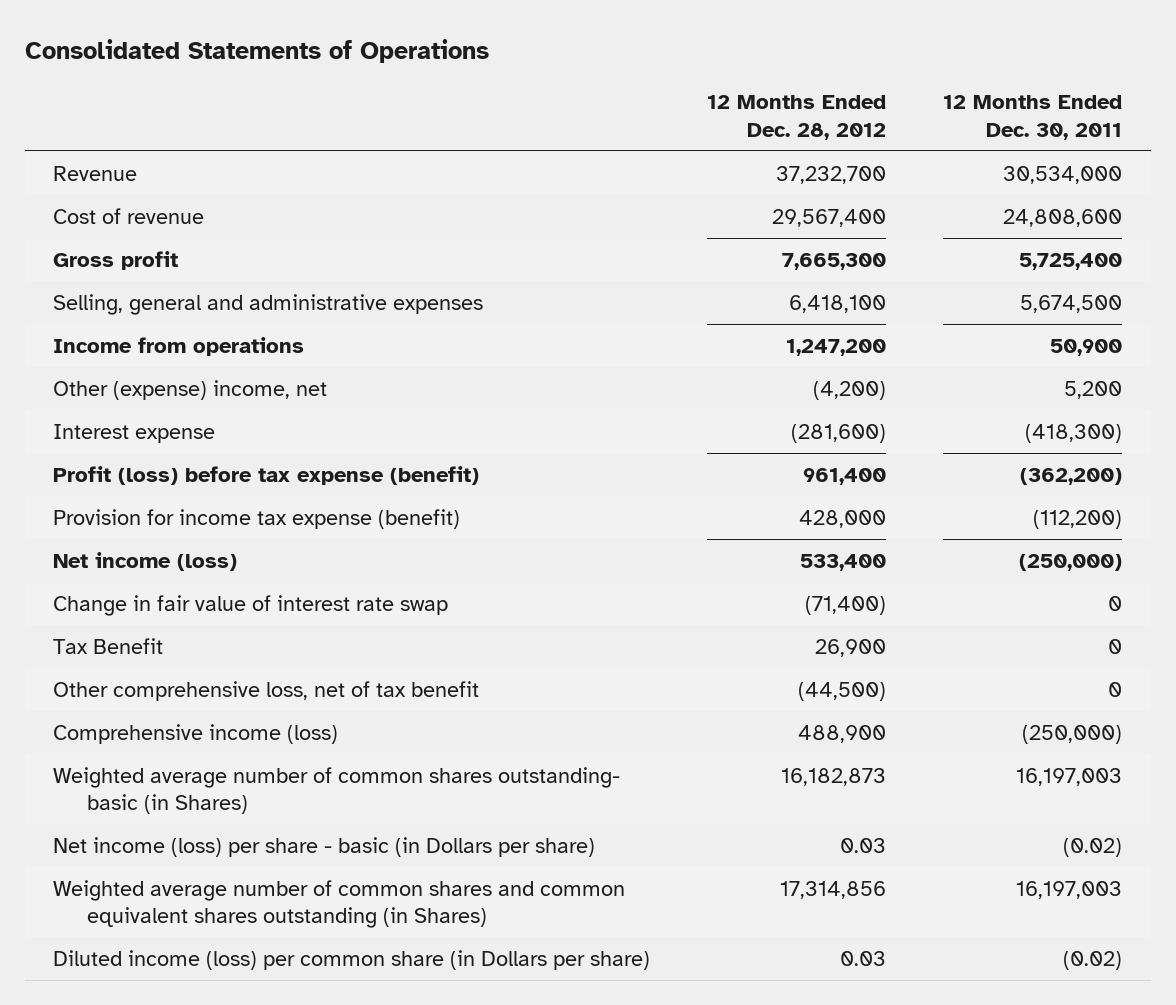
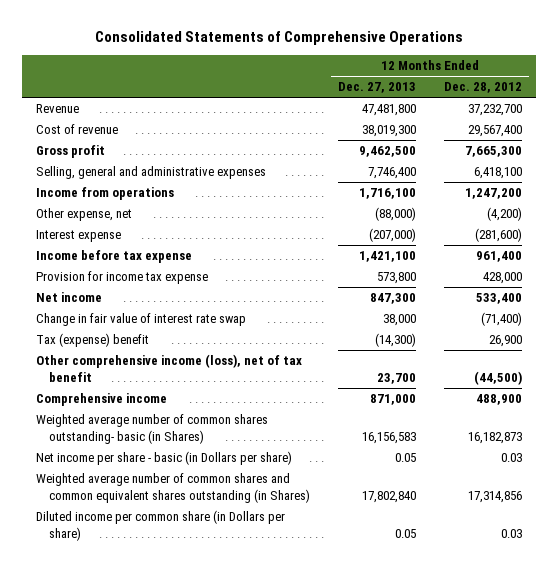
[24,38,489,63] Consolidated Statements of Operations -> [94,31,463,46] Consolidated Statements of Comprehensive Operations
[943,95,1123,140] 12 Months Ended Dec. 30, 2011 -> none
none -> [337,82,416,94] Dec. 27, 2013
[53,379,328,400] Other (expense) income, net -> [35,208,132,222] Other expense, net
[53,465,480,485] Profit (loss) before tax expense (benefit) -> [35,250,192,264] Income before tax expense
[53,508,461,529] Provision for income tax expense (benefit) -> [35,271,208,285] Provision for income tax expense
[53,551,238,571] Net income (loss) -> [35,292,102,303] Net income
[53,637,164,654] Tax Benefit -> [35,333,149,348] Tax (expense) benefit
[53,680,480,701] Other comprehensive loss, net of tax benefit -> [35,354,302,382] Other comprehensive income (loss), net of tax benefit
[53,723,339,744] Comprehensive income (loss) -> [35,393,167,407] Comprehensive income
[53,836,596,857] Net income (loss) per share - basic (in Dollars per share) -> [35,451,292,466] Net income per share - basic (in Dollars per share)
[53,949,651,970] Diluted income (loss) per common share (in Dollars per share) -> [35,510,285,541] Diluted income per common share (in Dollars per share)

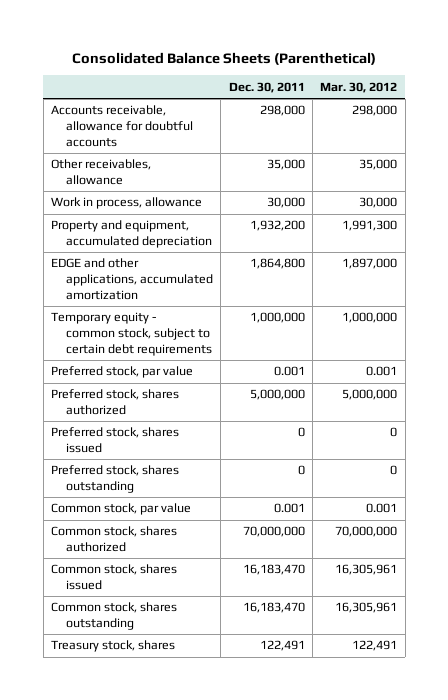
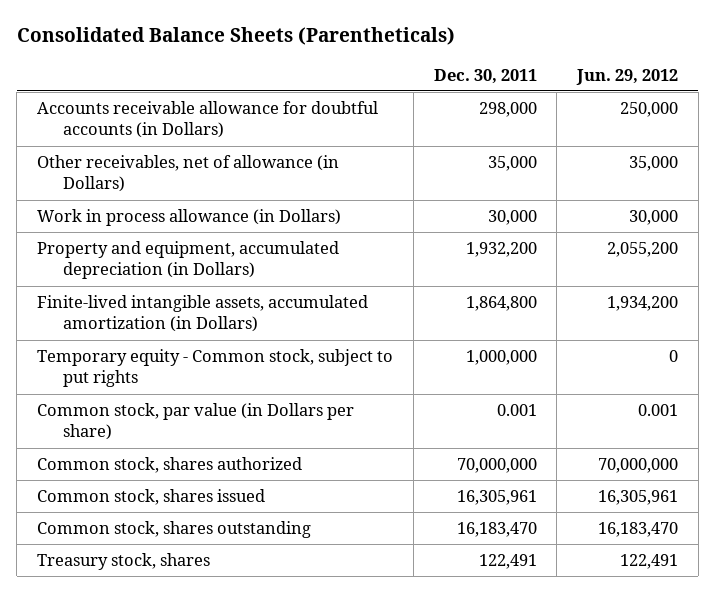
[72,51,377,65] Consolidated Balance Sheets (Parenthetical) -> [16,27,455,46] Consolidated Balance Sheets (Parentheticals)
[320,81,398,93] Mar. 30, 2012 -> none
none -> [576,68,679,85] Jun. 29, 2012
[50,159,151,186] Other receivables, allowance -> none
[50,366,193,379] Preferred stock, par value -> none
[50,389,179,416] Preferred stock, shares authorized -> none
[50,427,179,454] Preferred stock, shares issued -> none
[50,465,179,494] Preferred stock, shares outstanding -> none
[50,105,193,147] Accounts receivable, allowance for doubtful accounts -> [36,101,378,139] Accounts receivable allowance for doubtful accounts (in Dollars)
none -> [36,155,339,193] Other receivables, net of allowance (in Dollars)
[50,197,202,210] Work in process, allowance -> [36,209,341,227] Work in process allowance (in Dollars)
[50,220,212,249] Property and equipment, accumulated depreciation -> [36,241,339,280] Property and equipment, accumulated depreciation (in Dollars)
[50,258,213,300] EDGE and other applications, accumulated amortization -> [36,295,368,333] Finite-lived intangible assets, accumulated amortization (in Dollars)
[50,312,212,356] Temporary equity - common stock, subject to certain debt requirements -> [36,349,393,388] Temporary equity - Common stock, subject to put rights
[50,503,191,516] Common stock, par value -> [36,403,354,441] Common stock, par value (in Dollars per share)
[242,564,305,576] 16,183,470 -> [456,490,537,506] 16,305,961

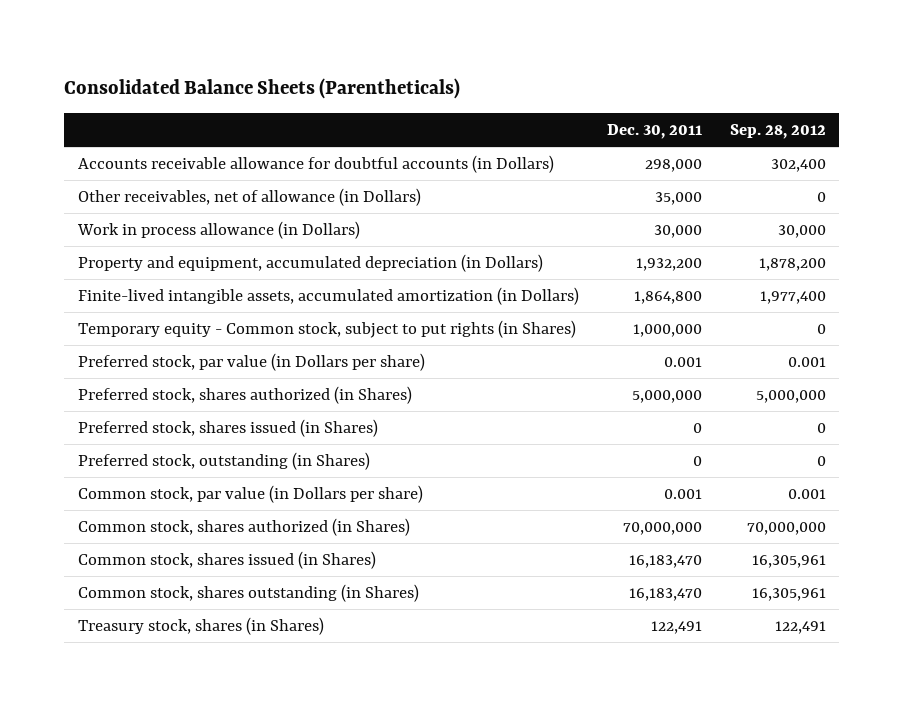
[576,68,679,85] Jun. 29, 2012 -> none
none -> [729,124,826,140] Sep. 28, 2012
[36,349,393,388] Temporary equity - Common stock, subject to put rights -> [78,320,577,339] Temporary equity - Common stock, subject to put rights (in Shares)
none -> [78,353,426,372] Preferred stock, par value (in Dollars per share)
none -> [78,386,413,405] Preferred stock, shares authorized (in Shares)
none -> [78,419,379,438] Preferred stock, shares issued (in Shares)
none -> [78,452,371,471] Preferred stock, outstanding (in Shares)
[36,457,302,474] Common stock, shares authorized -> [78,518,411,537] Common stock, shares authorized (in Shares)
[36,489,265,506] Common stock, shares issued -> [78,551,377,570] Common stock, shares issued (in Shares)
[456,490,537,506] 16,305,961 -> [628,555,702,569] 16,183,470
[36,521,311,539] Common stock, shares outstanding -> [78,584,420,603] Common stock, shares outstanding (in Shares)
[36,553,210,571] Treasury stock, shares -> [78,617,325,636] Treasury stock, shares (in Shares)

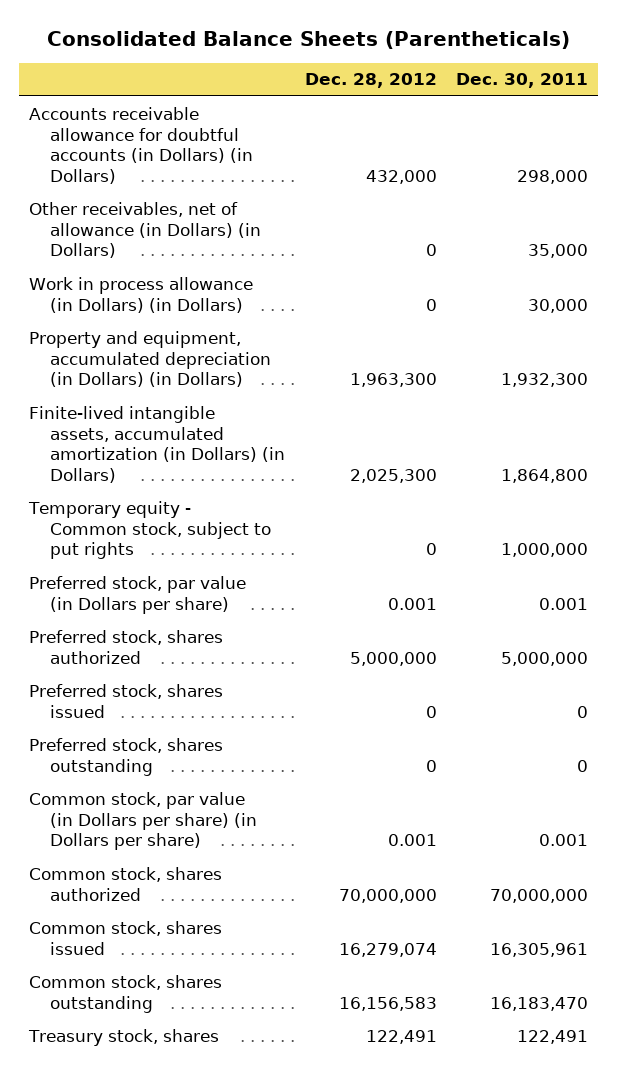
[729,124,826,140] Sep. 28, 2012 -> none
none -> [304,73,437,89] Dec. 28, 2012
[78,155,555,174] Accounts receivable allowance for doubtful accounts (in Dollars) -> [29,106,254,185] Accounts receivable allowance for doubtful accounts (in Dollars) (in Dollars)
[78,188,422,207] Other receivables, net of allowance (in Dollars) -> [29,201,262,259] Other receivables, net of allowance (in Dollars) (in Dollars)
[77,221,361,240] Work in process allowance (in Dollars) -> [29,276,254,313] Work in process allowance (in Dollars) (in Dollars)
[78,254,544,273] Property and equipment, accumulated depreciation (in Dollars) -> [29,330,272,388] Property and equipment, accumulated depreciation (in Dollars) (in Dollars)
[635,258,702,272] 1,932,200 -> [500,373,588,388] 1,932,300
[78,287,580,306] Finite-lived intangible assets, accumulated amortization (in Dollars) -> [29,405,286,484] Finite-lived intangible assets, accumulated amortization (in Dollars) (in Dollars)
[78,320,577,339] Temporary equity - Common stock, subject to put rights (in Shares) -> [28,500,272,560] Temporary equity - Common stock, subject to put rights
[78,386,413,405] Preferred stock, shares authorized (in Shares) -> [29,629,224,664] Preferred stock, shares authorized
[78,419,379,438] Preferred stock, shares issued (in Shares) -> [29,683,224,718] Preferred stock, shares issued
[78,452,371,471] Preferred stock, outstanding (in Shares) -> [29,737,224,776] Preferred stock, shares outstanding
[78,485,424,504] Common stock, par value (in Dollars per share) -> [29,791,258,851] Common stock, par value (in Dollars per share) (in Dollars per share)
[78,518,411,537] Common stock, shares authorized (in Shares) -> [29,866,223,901] Common stock, shares authorized
[78,551,377,570] Common stock, shares issued (in Shares) -> [29,920,223,955] Common stock, shares issued
[628,555,702,569] 16,183,470 -> [489,942,588,957] 16,305,961
[78,584,420,603] Common stock, shares outstanding (in Shares) -> [29,974,223,1013] Common stock, shares outstanding
[78,617,325,636] Treasury stock, shares (in Shares) -> [28,1028,220,1046] Treasury stock, shares

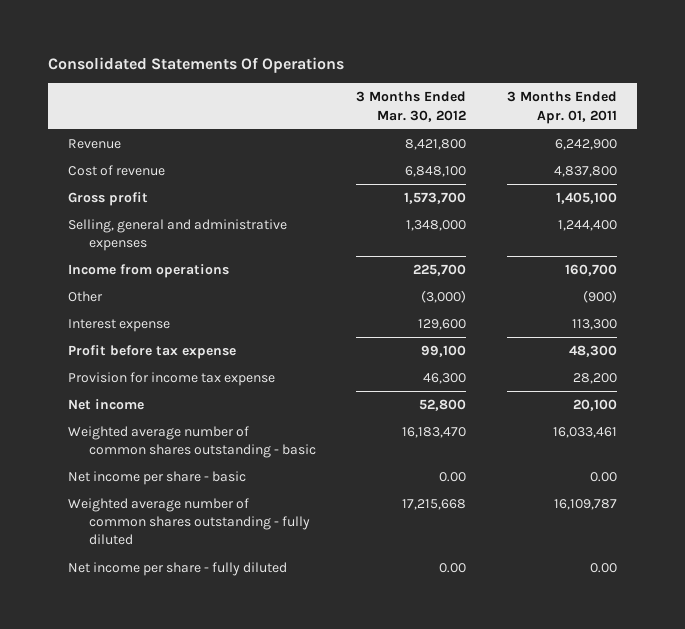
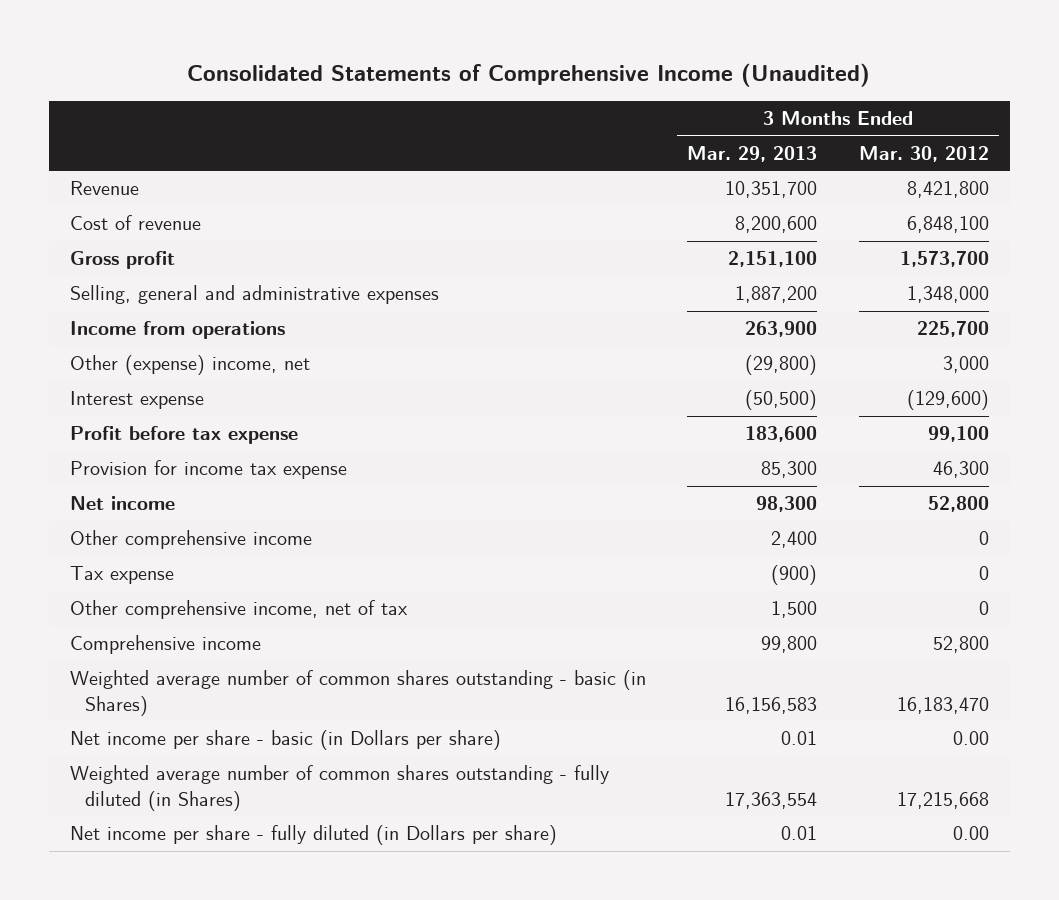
[47,57,344,74] Consolidated Statements Of Operations -> [187,62,871,87] Consolidated Statements of Comprehensive Income (Unaudited)
[506,91,617,124] 3 Months Ended Apr. 01, 2011 -> none
none -> [687,145,818,162] Mar. 29, 2013
[67,291,103,303] Other -> [69,355,310,376] Other (expense) income, net
[421,290,467,304] (3,000) -> [942,356,989,374] 3,000
[418,319,467,331] 129,600 -> [906,390,989,411] (129,600)
none -> [69,530,312,550] Other comprehensive income
none -> [69,566,174,585] Tax expense
none -> [69,600,408,620] Other comprehensive income, net of tax
none -> [69,635,261,655] Comprehensive income
[67,426,317,459] Weighted average number of common shares outstanding - basic -> [69,670,646,717] Weighted average number of common shares outstanding - basic (in Shares)
[67,471,246,486] Net income per share - basic -> [69,730,501,751] Net income per share - basic (in Dollars per share)
[67,498,311,546] Weighted average number of common shares outstanding - fully diluted -> [69,765,609,812] Weighted average number of common shares outstanding - fully diluted (in Shares)
[67,562,287,577] Net income per share - fully diluted -> [69,825,557,846] Net income per share - fully diluted (in Dollars per share)

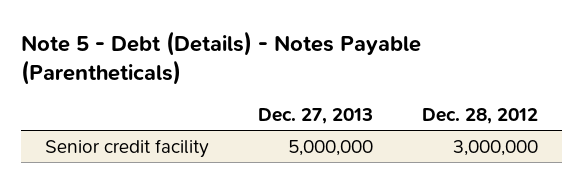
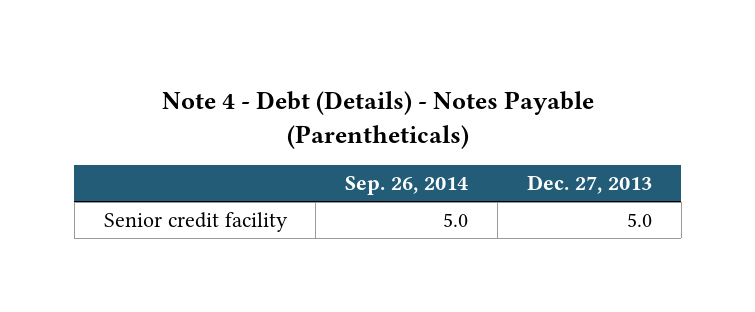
[20,30,421,86] Note 5 - Debt (Details) - Notes Payable (Parentheticals) -> [161,90,594,149] Note 4 - Debt (Details) - Notes Payable (Parentheticals)
[421,108,538,125] Dec. 28, 2012 -> none
none -> [345,176,469,196] Sep. 26, 2014
[288,139,374,156] 5,000,000 -> [626,213,652,228] 5.0

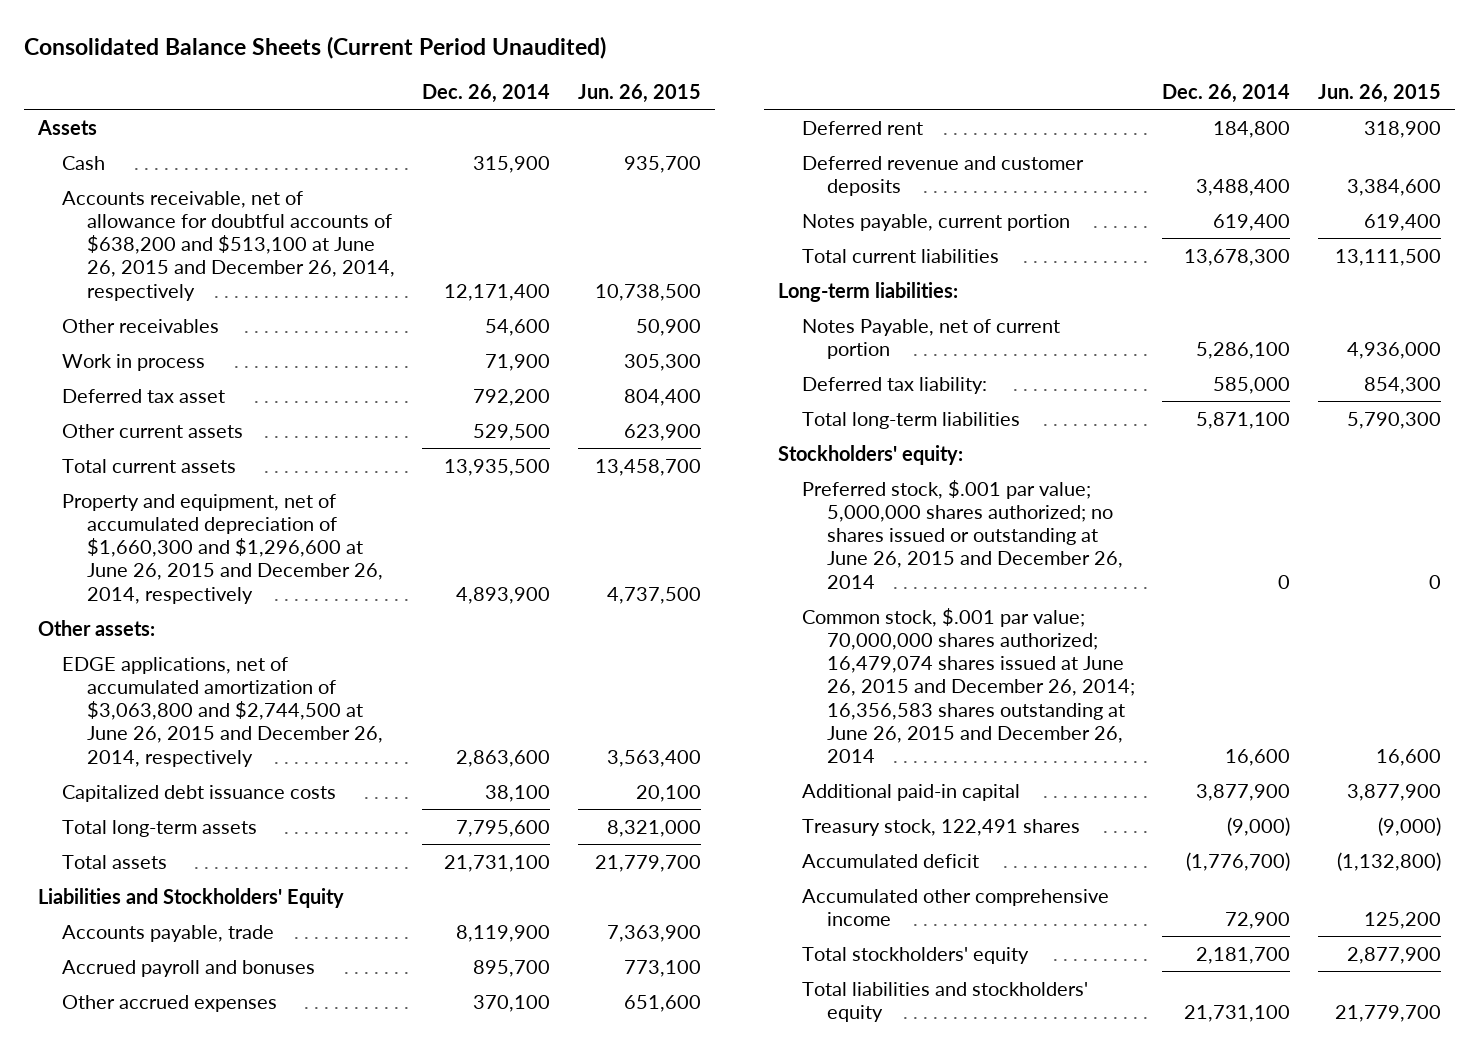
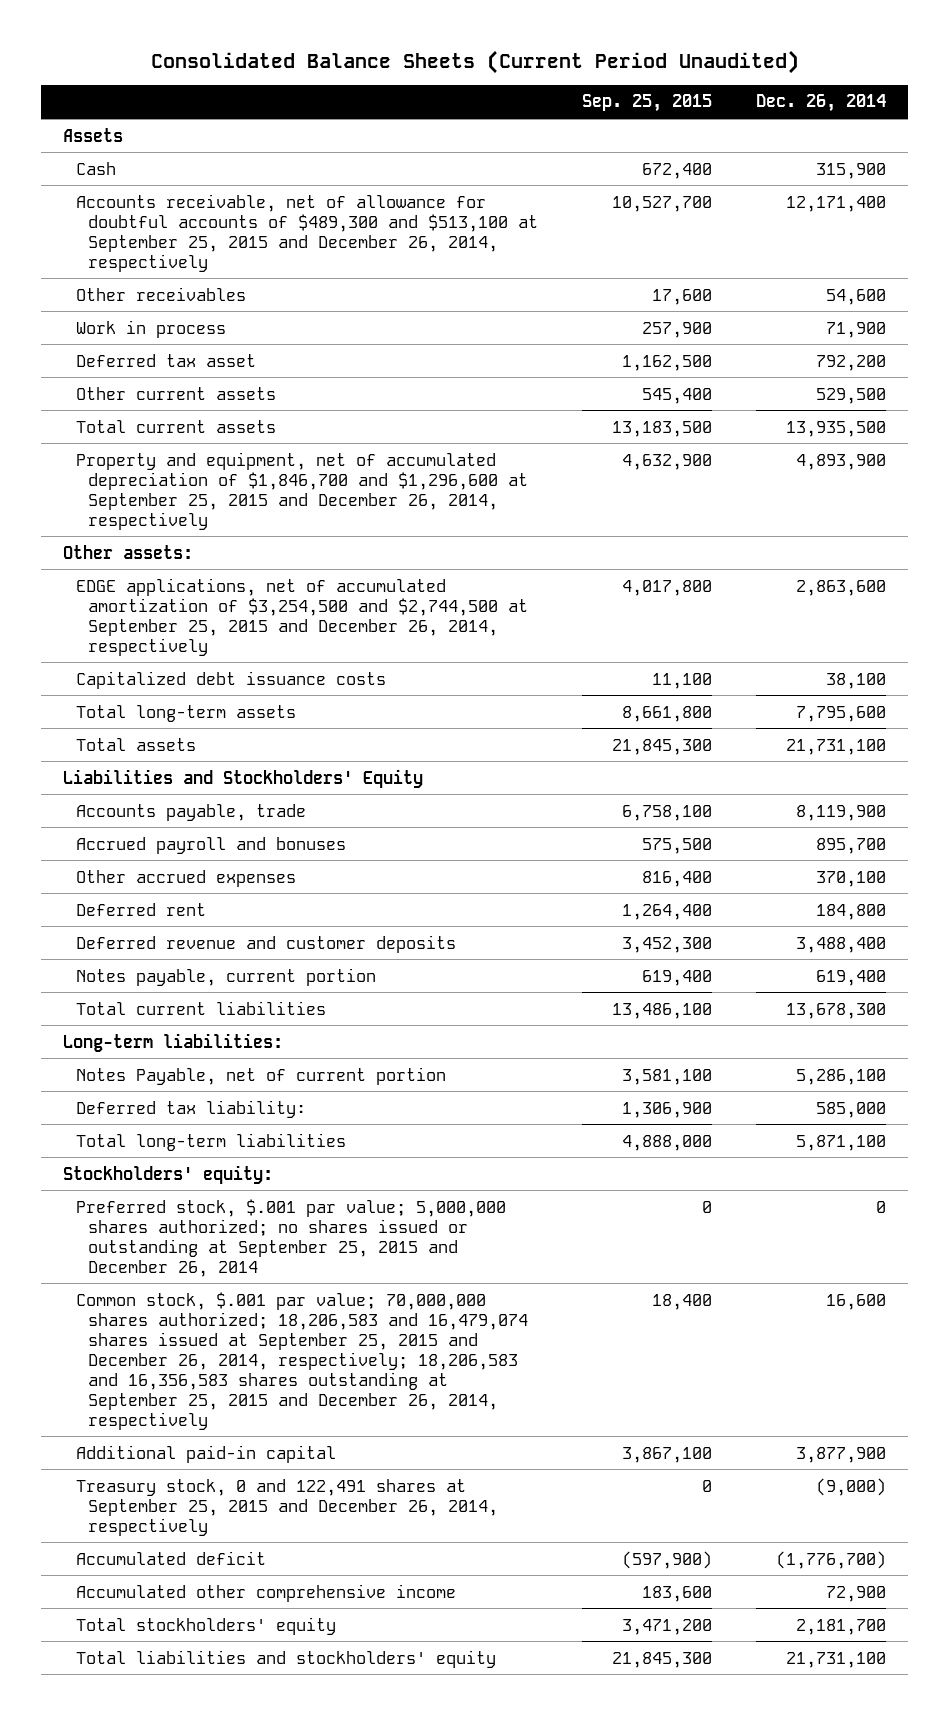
[578,84,702,104] Jun. 26, 2015 -> none
none -> [582,94,713,113] Sep. 25, 2015
[62,190,395,301] Accounts receivable, net of allowance for doubtful accounts of $638,200 and $513,100 at June 26, 2015 and December 26, 2014, respectively -> [75,193,539,272] Accounts receivable, net of allowance for doubtful accounts of $489,300 and $513,100 at September 25, 2015 and December 26, 2014, respectively
[62,493,383,604] Property and equipment, net of accumulated depreciation of $1,660,300 and $1,296,600 at June 26, 2015 and December 26, 2014, respectively -> [75,451,529,530] Property and equipment, net of accumulated depreciation of $1,846,700 and $1,296,600 at September 25, 2015 and December 26, 2014, respectively
[62,656,383,767] EDGE applications, net of accumulated amortization of $3,063,800 and $2,744,500 at June 26, 2015 and December 26, 2014, respectively -> [75,577,529,656] EDGE applications, net of accumulated amortization of $3,254,500 and $2,744,500 at September 25, 2015 and December 26, 2014, respectively
[802,479,1123,589] Preferred stock, $.001 par value; 5,000,000 shares authorized; no shares issued or outstanding at June 26, 2015 and December 26, 2014 -> [75,1198,506,1277] Preferred stock, $.001 par value; 5,000,000 shares authorized; no shares issued or outstanding at September 25, 2015 and December 26, 2014
[802,607,1135,764] Common stock, $.001 par value; 70,000,000 shares authorized; 16,479,074 shares issued at June 26, 2015 and December 26, 2014; 16,356,583 shares outstanding at June 26, 2015 and December 26, 2014 -> [75,1291,529,1430] Common stock, $.001 par value; 70,000,000 shares authorized; 18,206,583 and 16,479,074 shares issued at September 25, 2015 and December 26, 2014, respectively; 18,206,583 and 16,356,583 shares outstanding at September 25, 2015 and December 26, 2014, respectively
[802,818,1081,836] Treasury stock, 122,491 shares -> [75,1478,499,1536] Treasury stock, 0 and 122,491 shares at September 25, 2015 and December 26, 2014, respectively

